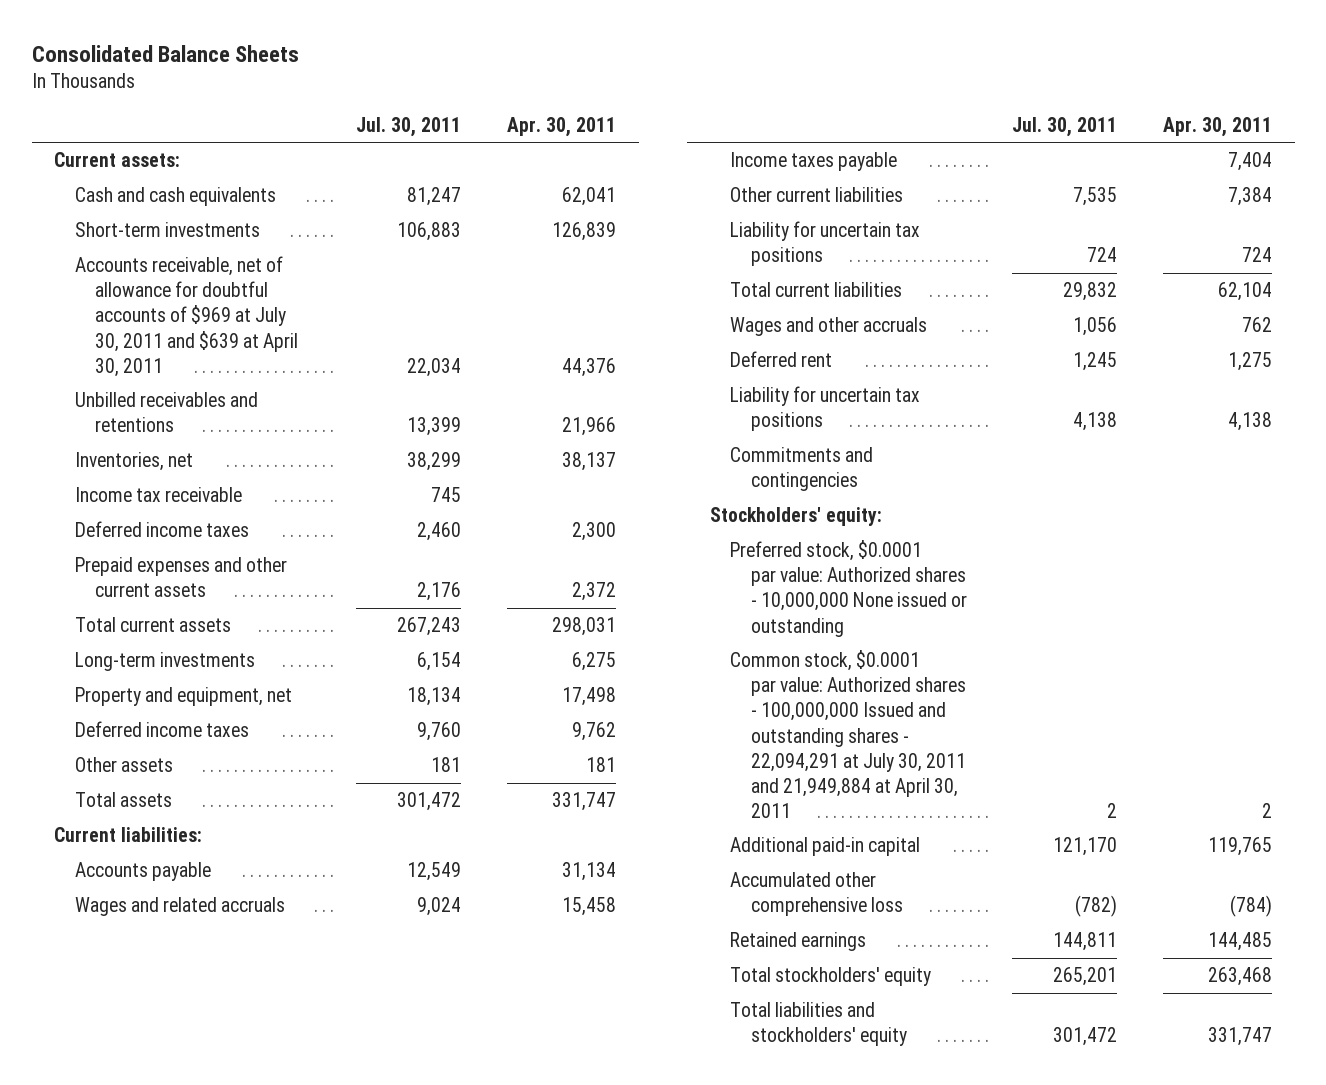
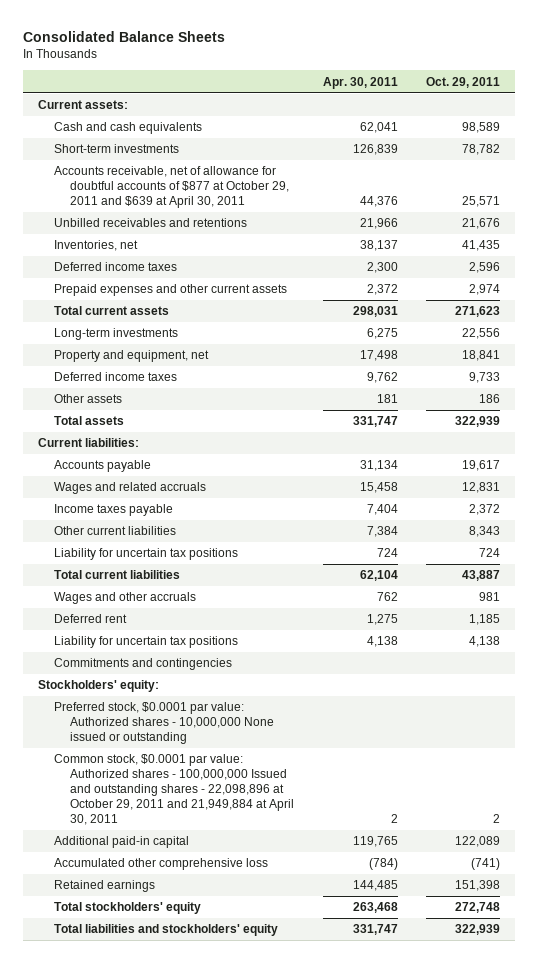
[356,116,462,137] Jul. 30, 2011 -> none
none -> [426,76,501,88] Oct. 29, 2011
[74,256,298,377] Accounts receivable, net of allowance for doubtful accounts of $969 at July 30, 2011 and $639 at April 30, 2011 -> [53,166,289,208] Accounts receivable, net of allowance for doubtful accounts of $877 at October 29, 2011 and $639 at April 30, 2011
[74,487,242,503] Income tax receivable -> none
[730,650,966,818] Common stock, $0.0001 par value: Authorized shares - 100,000,000 Issued and outstanding shares - 22,094,291 at July 30, 2011 and 21,949,884 at April 30, 2011 -> [53,754,294,825] Common stock, $0.0001 par value: Authorized shares - 100,000,000 Issued and outstanding shares - 22,098,896 at October 29, 2011 and 21,949,884 at April 30, 2011

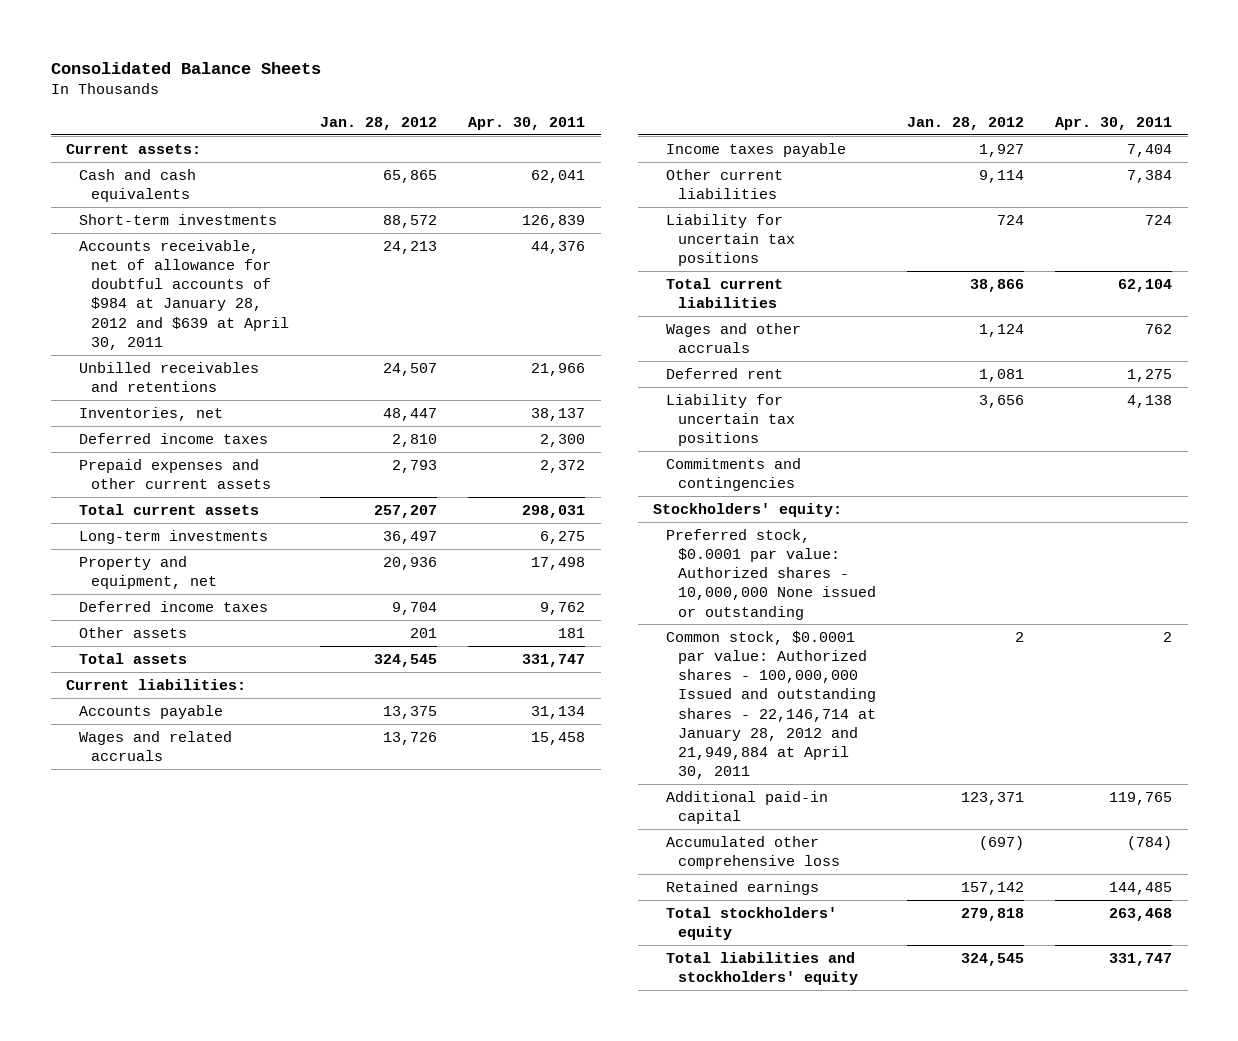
[426,76,501,88] Oct. 29, 2011 -> none
none -> [320,116,438,130] Jan. 28, 2012
[53,166,289,208] Accounts receivable, net of allowance for doubtful accounts of $877 at October 29, 2011 and $639 at April 30, 2011 -> [78,239,290,350] Accounts receivable, net of allowance for doubtful accounts of $984 at January 28, 2012 and $639 at April 30, 2011
[53,754,294,825] Common stock, $0.0001 par value: Authorized shares - 100,000,000 Issued and outstanding shares - 22,098,896 at October 29, 2011 and 21,949,884 at April 30, 2011 -> [665,630,877,780] Common stock, $0.0001 par value: Authorized shares - 100,000,000 Issued and outstanding shares - 22,146,714 at January 28, 2012 and 21,949,884 at April 30, 2011

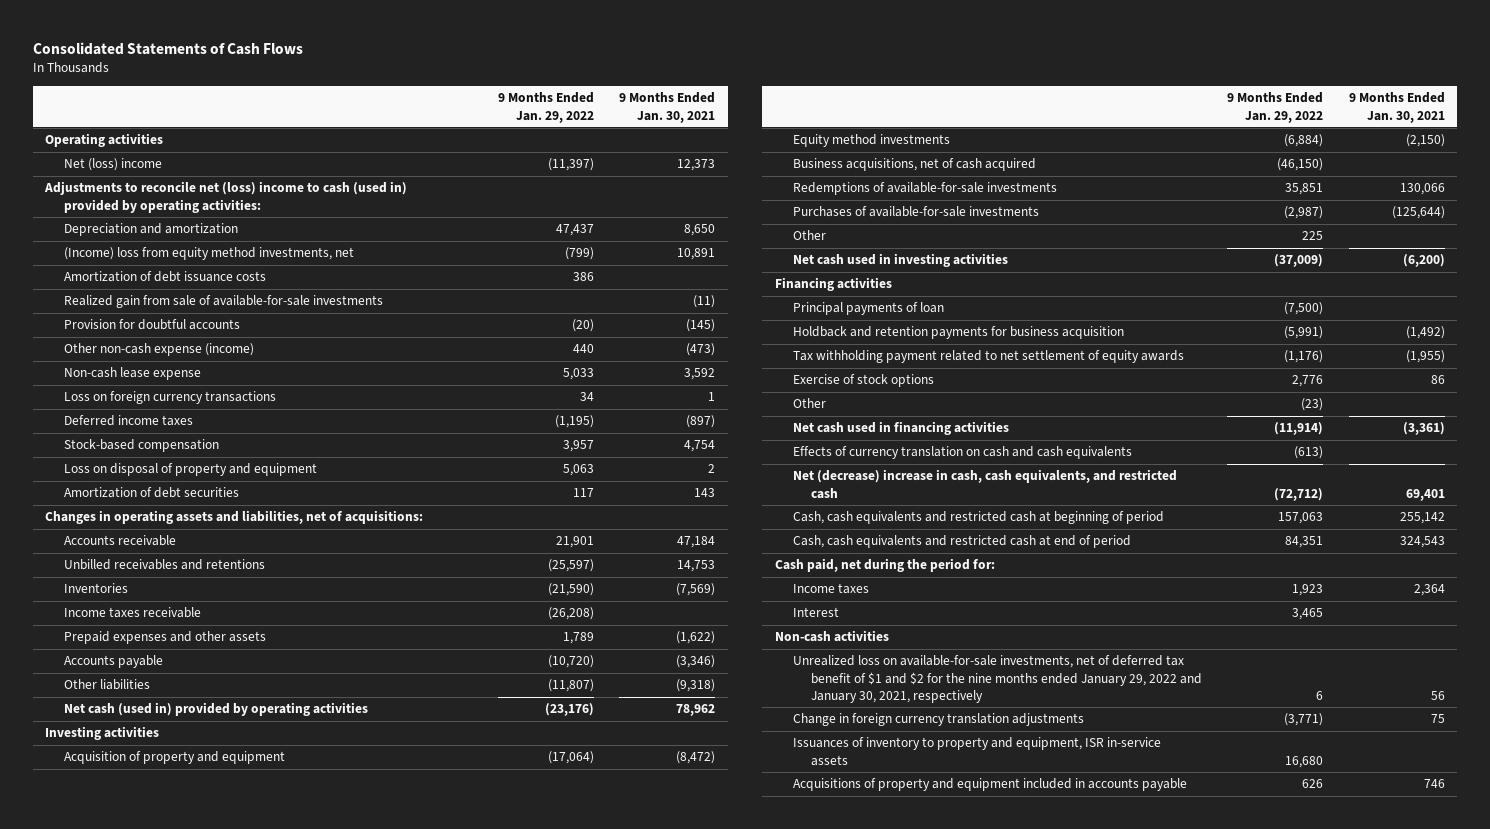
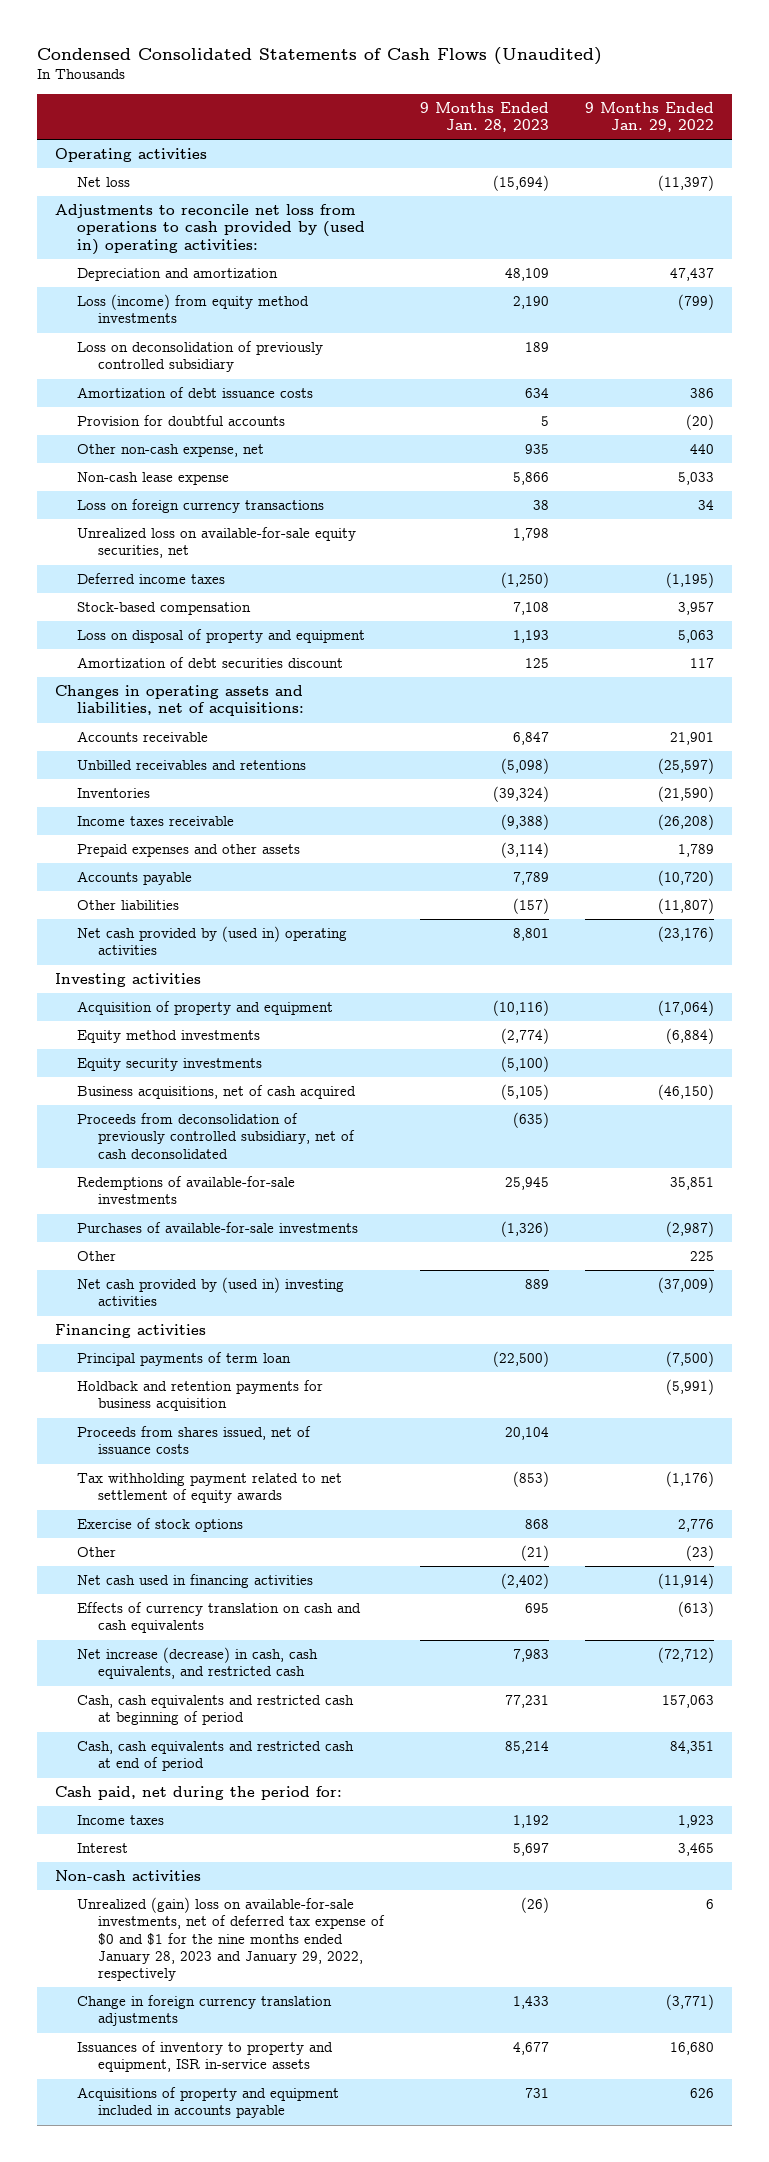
[32,41,303,55] Consolidated Statements of Cash Flows -> [37,46,603,65] Condensed Consolidated Statements of Cash Flows (Unaudited)
[619,92,716,123] 9 Months Ended Jan. 30, 2021 -> none
none -> [420,101,550,132] 9 Months Ended Jan. 28, 2023
[63,158,162,172] Net (loss) income -> [76,177,130,188] Net loss
[44,181,408,213] Adjustments to reconcile net (loss) income to cash (used in) provided by operating activities: -> [55,204,365,255] Adjustments to reconcile net loss from operations to cash provided by (used in) operating activities:
[63,247,354,261] (Income) loss from equity method investments, net -> [76,294,309,324] Loss (income) from equity method investments
none -> [76,341,323,373] Loss on deconsolidation of previously controlled subsidiary
[63,295,383,309] Realized gain from sale of available-for-sale investments -> none
[63,343,254,357] Other non-cash expense (income) -> [76,444,264,458] Other non-cash expense, net
none -> [76,527,356,559] Unrealized loss on available-for-sale equity securities, net
[63,487,239,499] Amortization of debt securities -> [76,657,343,669] Amortization of debt securities discount
[63,702,368,717] Net cash (used in) provided by operating activities -> [76,926,347,956] Net cash provided by (used in) operating activities
none -> [76,1058,262,1072] Equity security investments
none -> [76,1113,356,1159] Proceeds from deconsolidation of previously controlled subsidiary, net of cash deconsolidated
[792,253,1008,268] Net cash used in investing activities -> [76,1277,344,1307] Net cash provided by (used in) investing activities
[792,302,944,316] Principal payments of loan -> [76,1352,291,1367] Principal payments of term loan
none -> [76,1426,311,1455] Proceeds from shares issued, net of issuance costs
[792,469,1177,499] Net (decrease) increase in cash, cash equivalents, and restricted cash -> [76,1647,318,1680] Net increase (decrease) in cash, cash equivalents, and restricted cash
[792,655,1203,704] Unrealized loss on available-for-sale investments, net of deferred tax benefit of $1 and $2 for the nine months ended January 29, 2022 and January 30, 2021, respectively -> [76,1897,386,1982] Unrealized (gain) loss on available-for-sale investments, net of deferred tax expense of $0 and $1 for the nine months ended January 28, 2023 and January 29, 2022, respectively

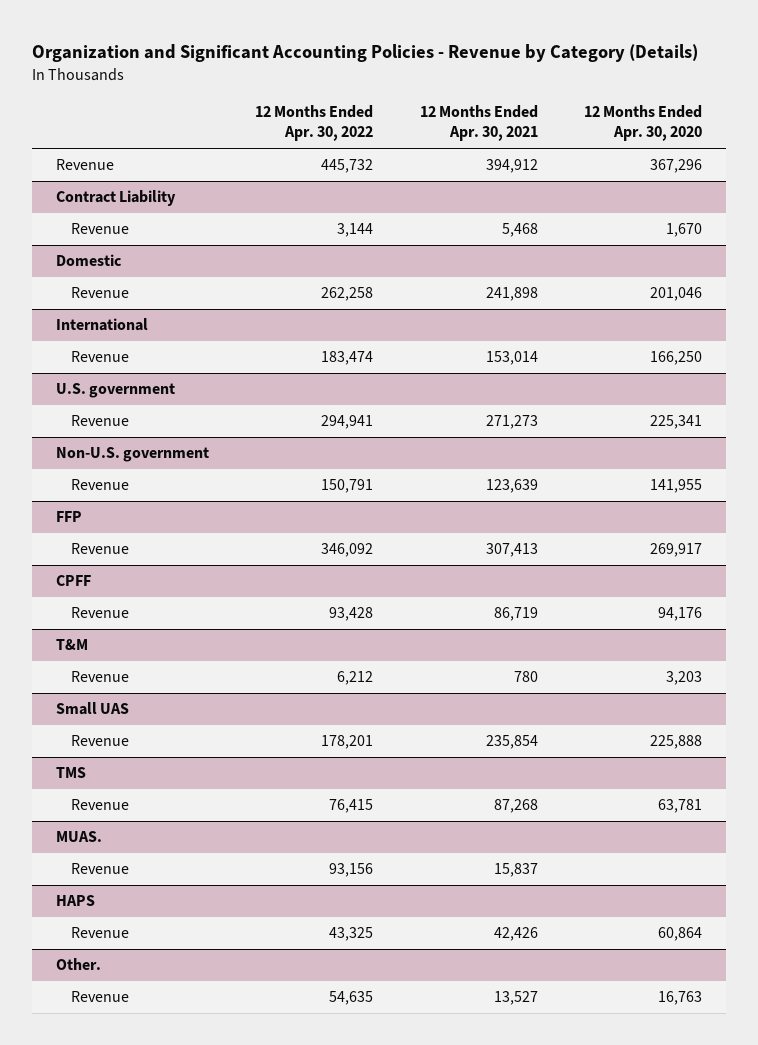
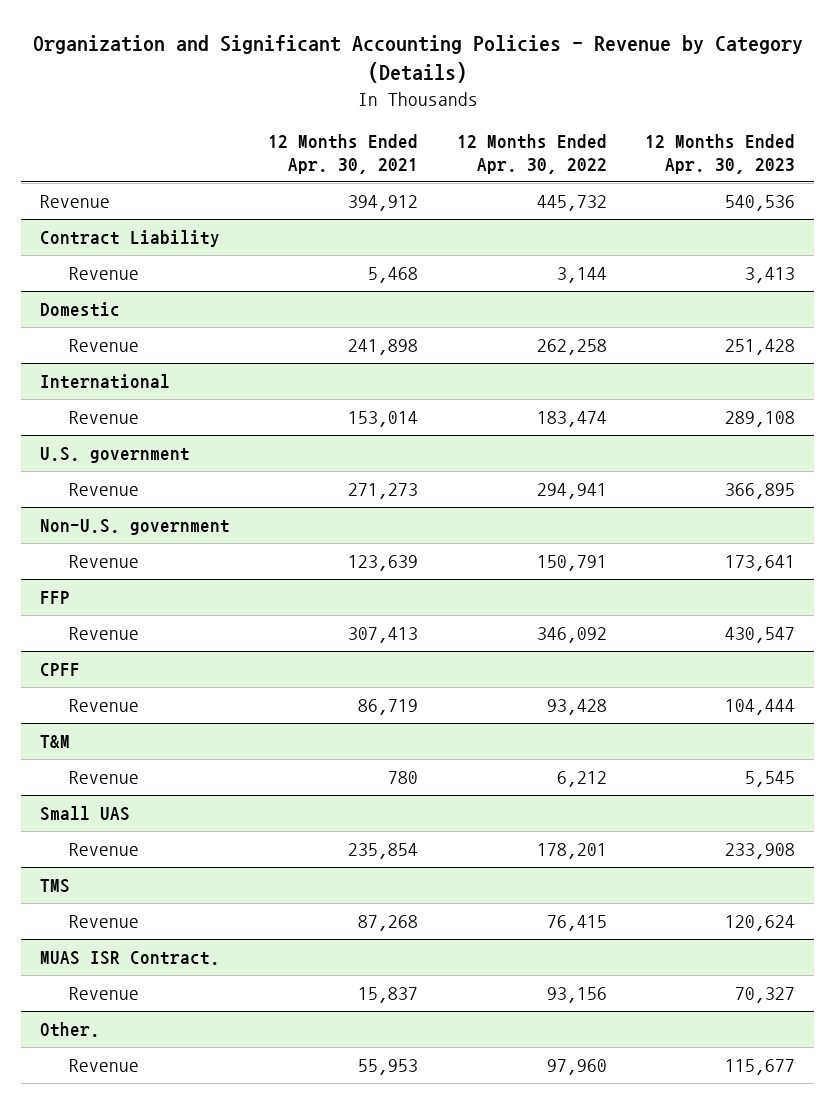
[584,105,703,142] 12 Months Ended Apr. 30, 2020 -> none
none -> [645,134,796,174] 12 Months Ended Apr. 30, 2023
[55,831,102,843] MUAS. -> [40,950,221,965] MUAS ISR Contract.
[55,895,95,907] HAPS -> none
[70,927,129,939] Revenue -> none
[329,991,374,1006] 54,635 -> [546,1058,607,1075] 97,960
[493,991,538,1006] 13,527 -> [358,1058,419,1075] 55,953

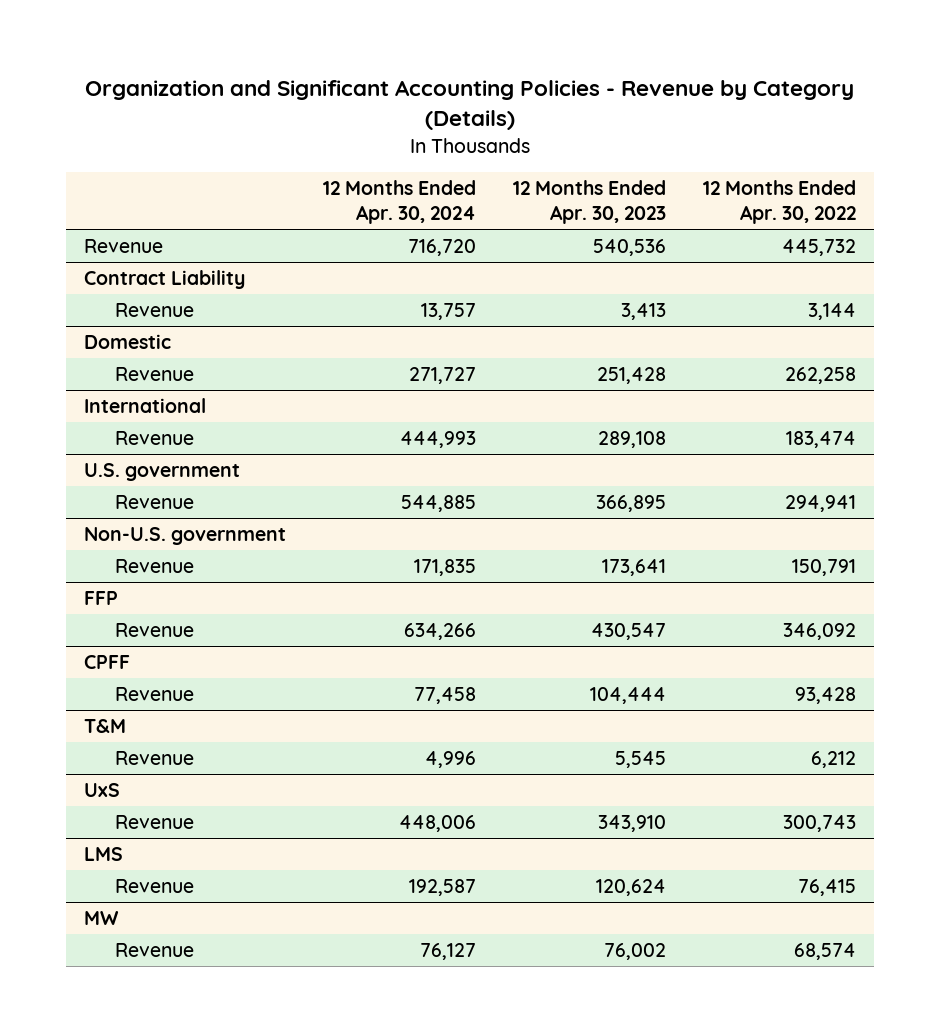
[268,134,419,174] 12 Months Ended Apr. 30, 2021 -> none
none -> [322,180,476,225] 12 Months Ended Apr. 30, 2024
[40,805,131,821] Small UAS -> none
[40,878,71,893] TMS -> none
none -> [84,782,121,797] UxS
[536,842,607,859] 178,201 -> [782,814,856,832] 300,743
[725,842,796,859] 233,908 -> [597,814,666,832] 343,910
none -> [84,846,124,861] LMS
[40,950,221,965] MUAS ISR Contract. -> none
[40,1021,101,1037] Other. -> none
[68,1058,139,1072] Revenue -> none
none -> [84,910,120,925] MW
[546,986,607,1003] 93,156 -> [793,942,856,960] 68,574
[735,986,796,1003] 70,327 -> [603,942,666,960] 76,002

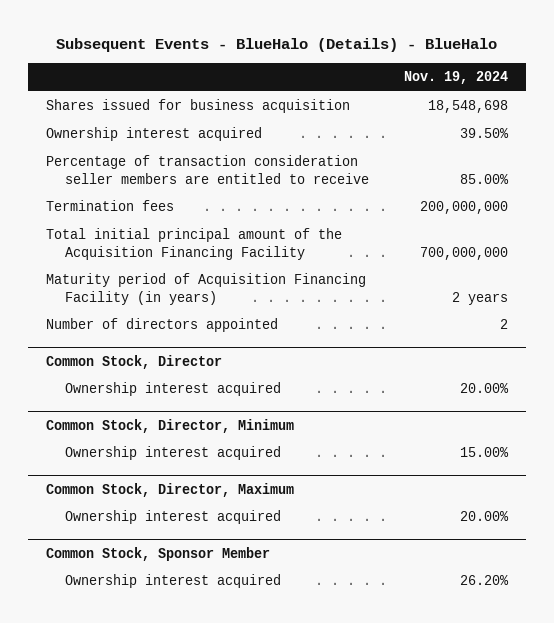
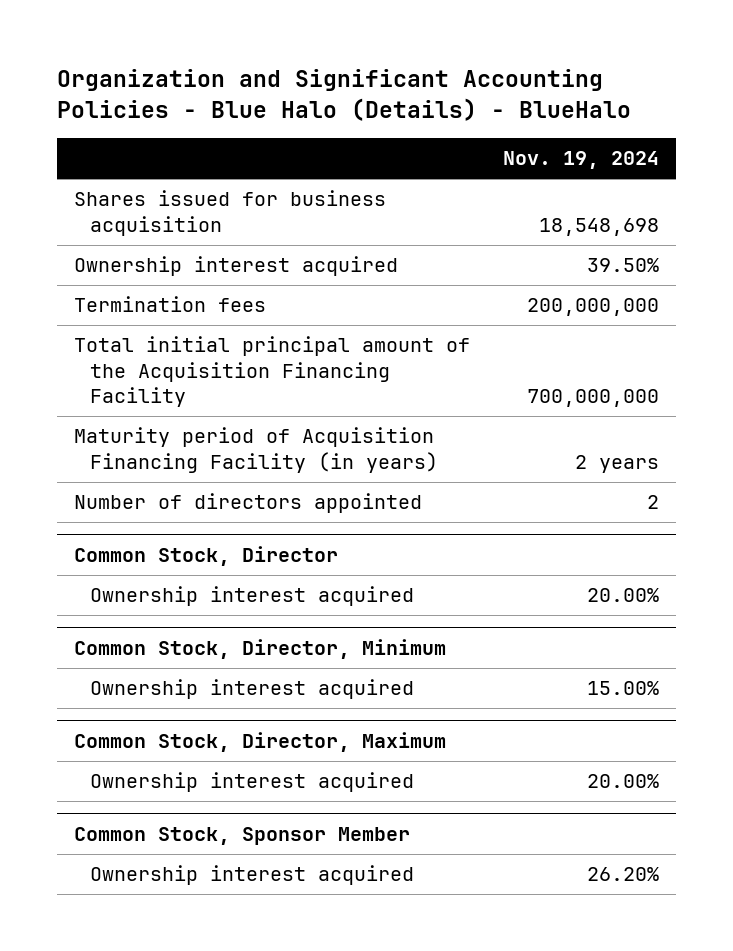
[56,38,498,53] Subsequent Events - BlueHalo (Details) - BlueHalo -> [56,69,631,121] Organization and Significant Accounting Policies - Blue Halo (Details) - BlueHalo
[45,155,370,184] Percentage of transaction consideration seller members are entitled to receive -> none

